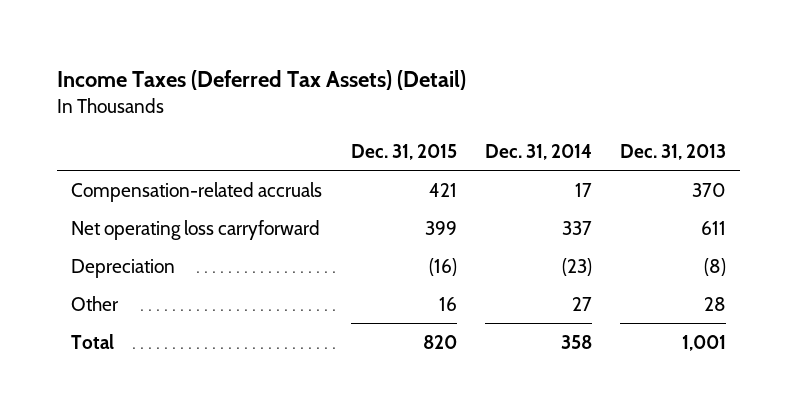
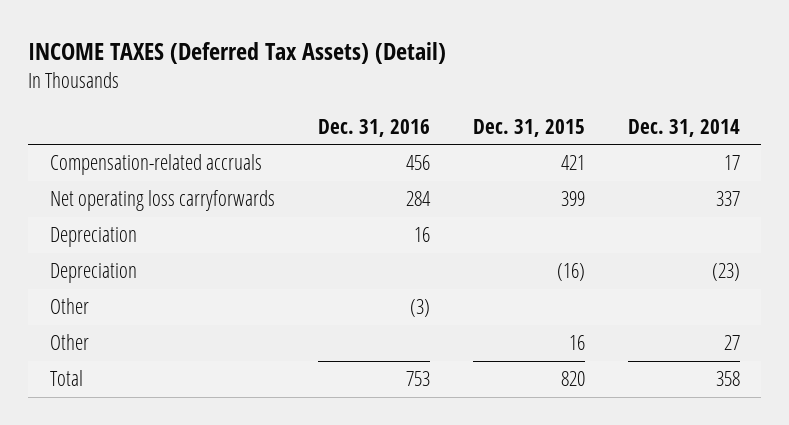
[57,70,467,91] Income Taxes (Deferred Tax Assets) (Detail) -> [28,42,447,65] INCOME TAXES (Deferred Tax Assets) (Detail)
[619,143,726,160] Dec. 31, 2013 -> none
none -> [317,118,430,137] Dec. 31, 2016
[71,219,321,240] Net operating loss carryforward -> [49,190,275,212] Net operating loss carryforwards
none -> [49,227,137,248] Depreciation
none -> [49,298,89,315] Other

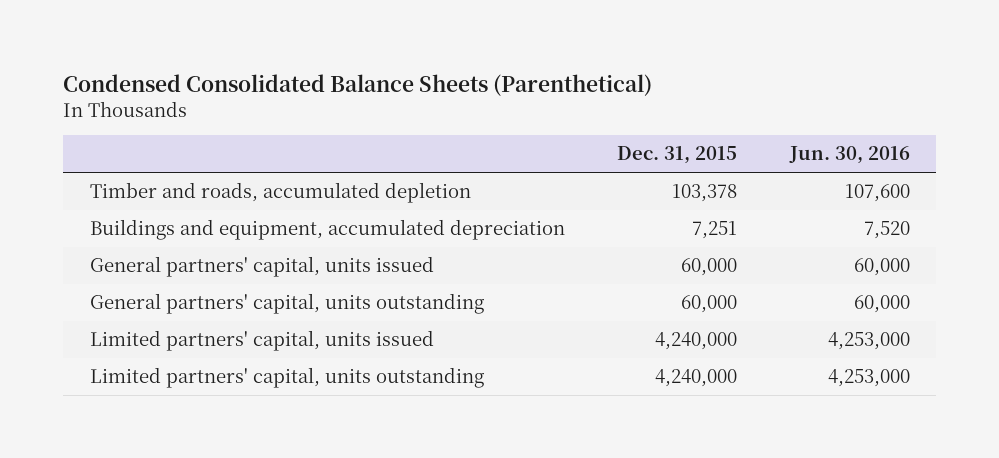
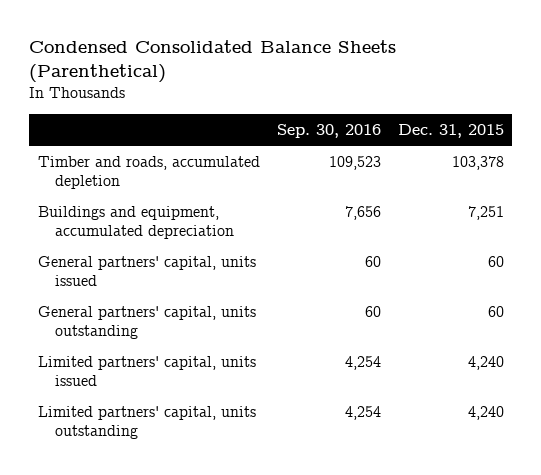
[788,146,910,165] Jun. 30, 2016 -> none
none -> [276,123,381,138] Sep. 30, 2016
[681,258,738,277] 60,000 -> [487,255,504,267] 60
[681,295,738,314] 60,000 -> [487,305,504,317] 60
[655,332,738,351] 4,240,000 -> [467,355,504,370] 4,240
[655,369,738,388] 4,240,000 -> [467,405,504,420] 4,240

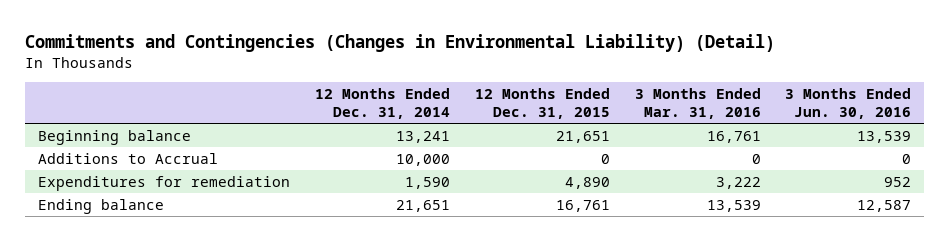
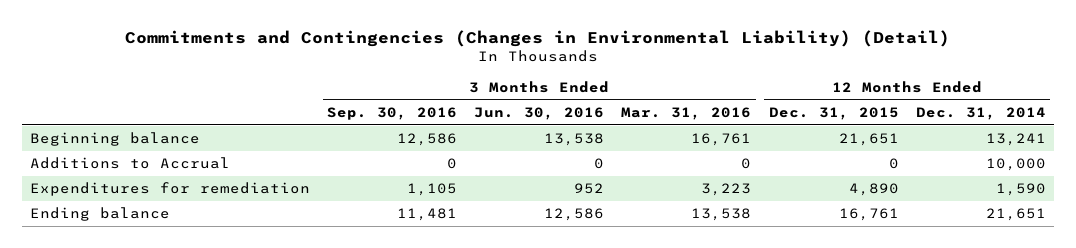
none -> [327,106,458,120] Sep. 30, 2016
[857,130,912,143] 13,539 -> [544,133,605,147] 13,538
[715,176,761,189] 3,222 -> [701,183,752,197] 3,223
[706,199,761,212] 13,539 -> [691,208,752,222] 13,538
[857,199,912,212] 12,587 -> [544,208,605,222] 12,586

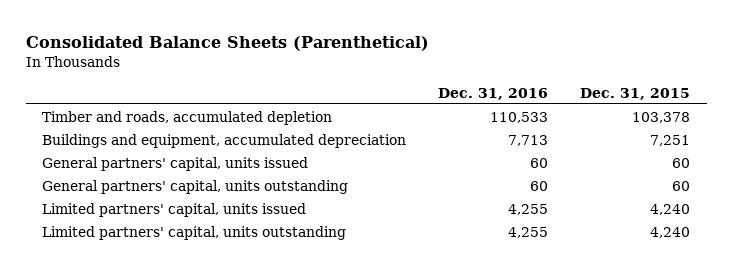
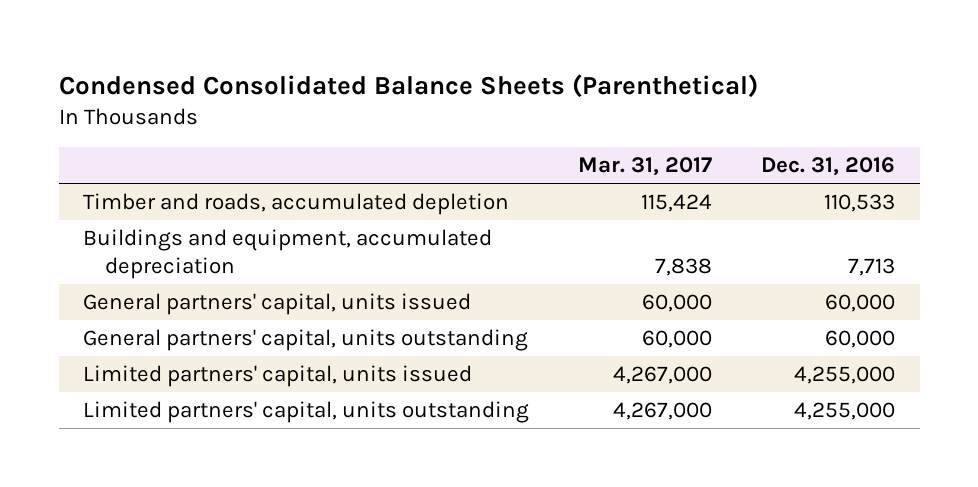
[26,35,430,51] Consolidated Balance Sheets (Parenthetical) -> [58,73,758,98] Condensed Consolidated Balance Sheets (Parenthetical)
[580,87,691,100] Dec. 31, 2015 -> none
none -> [578,156,713,176] Mar. 31, 2017
[530,157,549,168] 60 -> [825,294,896,313] 60,000
[530,180,549,191] 60 -> [825,330,896,349] 60,000
[508,203,549,215] 4,255 -> [794,366,896,385] 4,255,000
[508,226,549,238] 4,255 -> [794,402,896,421] 4,255,000

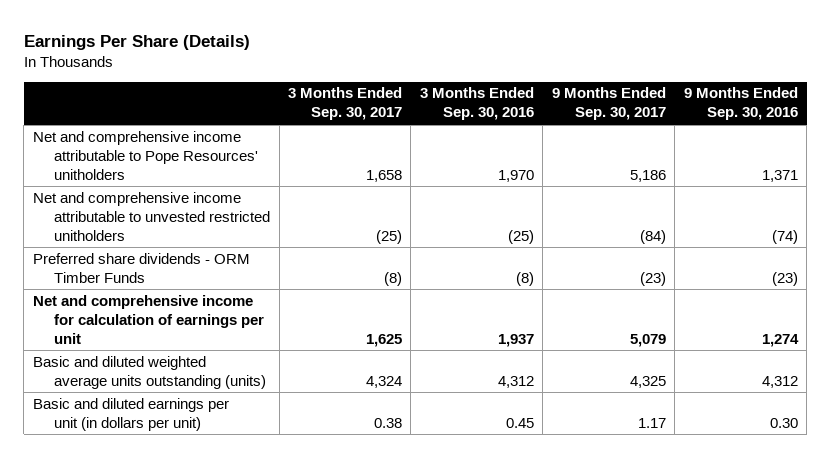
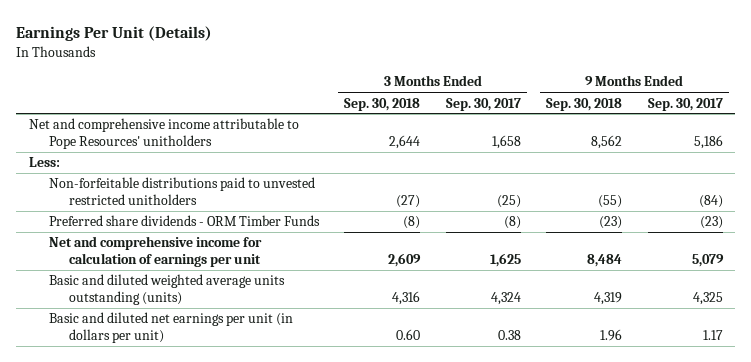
[23,34,250,50] Earnings Per Share (Details) -> [16,25,213,41] Earnings Per Unit (Details)
[419,87,534,121] 3 Months Ended Sep. 30, 2016 -> none
[683,87,798,121] 9 Months Ended Sep. 30, 2016 -> none
none -> [344,97,421,111] Sep. 30, 2018
none -> [546,97,623,111] Sep. 30, 2018
none -> [28,157,60,168] Less:
[32,191,271,241] Net and comprehensive income attributable to unvested restricted unitholders -> [48,177,315,205] Non-forfeitable distributions paid to unvested restricted unitholders
[32,397,229,431] Basic and diluted earnings per unit (in dollars per unit) -> [48,312,293,343] Basic and diluted net earnings per unit (in dollars per unit)

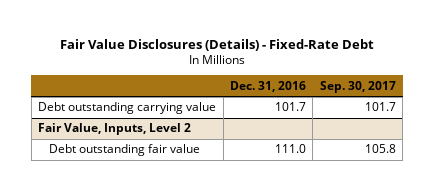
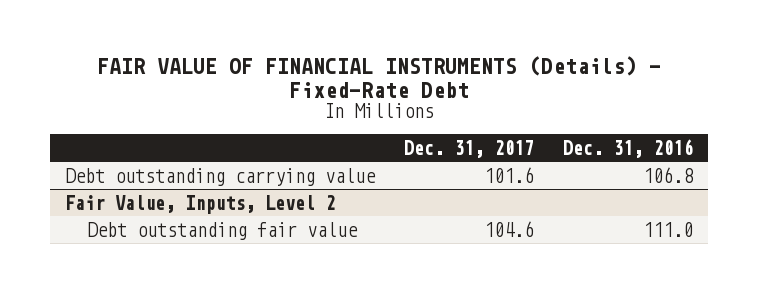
[59,38,374,51] Fair Value Disclosures (Details) - Fixed-Rate Debt -> [96,55,661,98] FAIR VALUE OF FINANCIAL INSTRUMENTS (Details) - Fixed-Rate Debt
[319,80,396,93] Sep. 30, 2017 -> none
none -> [403,139,534,158] Dec. 31, 2017
[274,102,306,112] 101.7 -> [643,166,695,183] 106.8

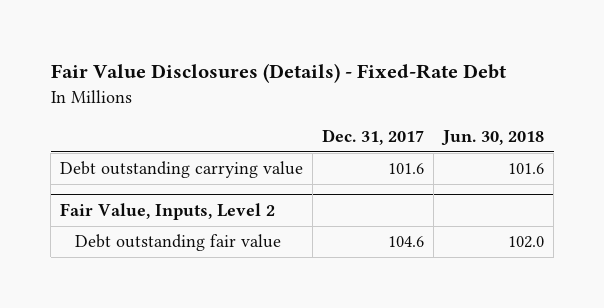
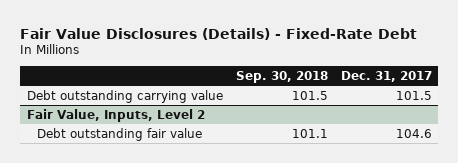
[441,130,545,147] Jun. 30, 2018 -> none
none -> [235,70,328,83] Sep. 30, 2018
[388,163,425,175] 101.6 -> [395,90,432,100] 101.5

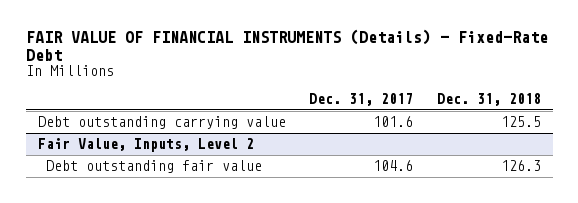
[20,27,418,40] Fair Value Disclosures (Details) - Fixed-Rate Debt -> [25,29,548,62] FAIR VALUE OF FINANCIAL INSTRUMENTS (Details) - Fixed-Rate Debt
[235,70,328,83] Sep. 30, 2018 -> none
none -> [436,92,541,106] Dec. 31, 2018
[395,90,432,100] 101.5 -> [373,116,414,128] 101.6

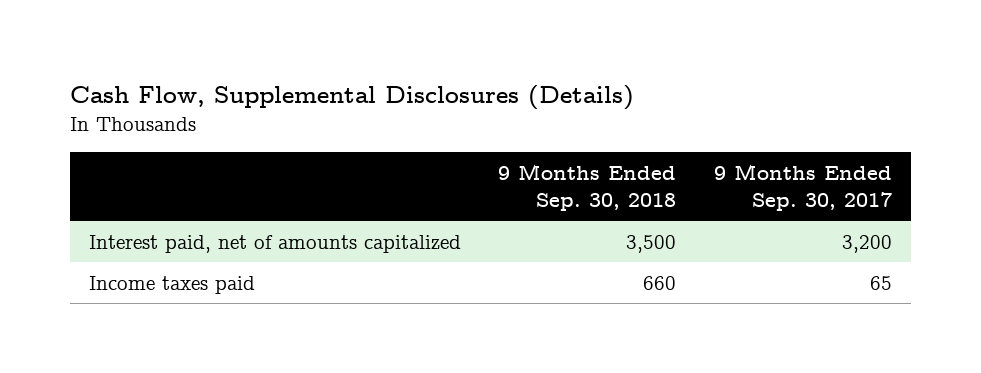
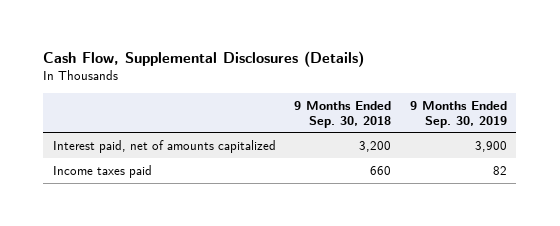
[714,164,893,212] 9 Months Ended Sep. 30, 2017 -> none
none -> [410,100,508,128] 9 Months Ended Sep. 30, 2019
[626,234,677,253] 3,500 -> [359,140,392,152] 3,200

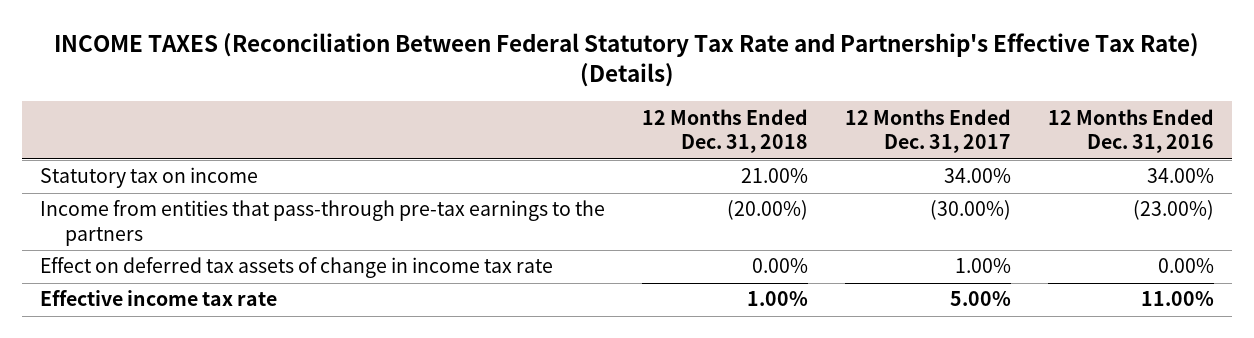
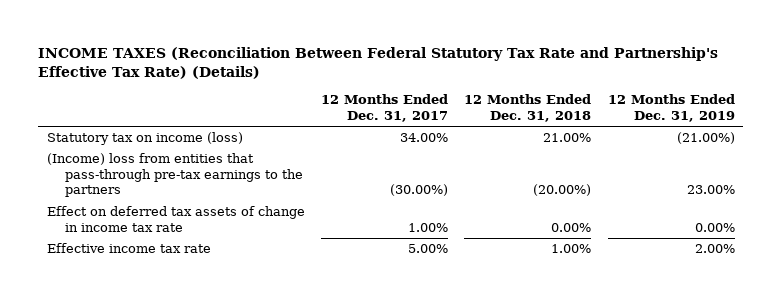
[1047,108,1214,154] 12 Months Ended Dec. 31, 2016 -> none
none -> [607,94,735,122] 12 Months Ended Dec. 31, 2019
[40,167,259,189] Statutory tax on income -> [46,132,243,146] Statutory tax on income (loss)
[40,200,606,247] Income from entities that pass-through pre-tax earnings to the partners -> [46,153,304,198] (Income) loss from entities that pass-through pre-tax earnings to the partners

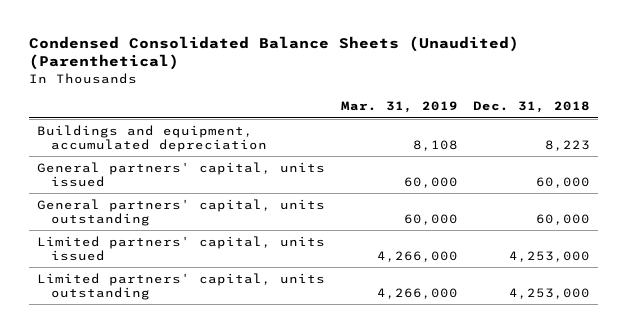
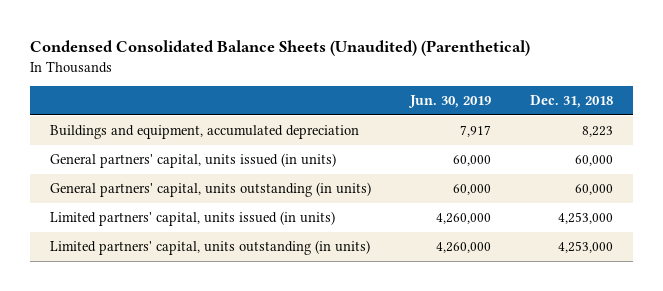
[340,101,458,114] Mar. 31, 2019 -> none
none -> [407,95,491,109] Jun. 30, 2019
[37,161,326,187] General partners' capital, units issued -> [49,153,336,169] General partners' capital, units issued (in units)
[37,198,326,226] General partners' capital, units outstanding -> [49,182,371,198] General partners' capital, units outstanding (in units)
[37,235,326,261] Limited partners' capital, units issued -> [49,211,335,227] Limited partners' capital, units issued (in units)
[37,272,326,300] Limited partners' capital, units outstanding -> [49,240,370,256] Limited partners' capital, units outstanding (in units)

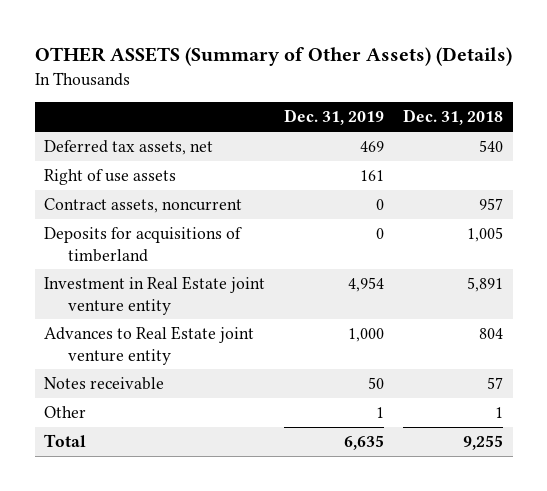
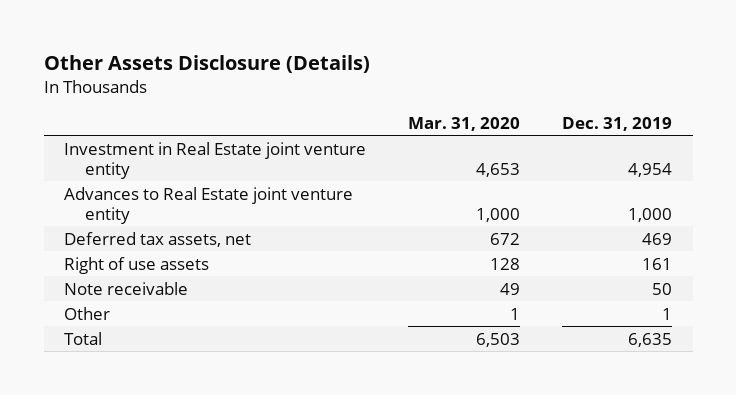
[34,47,512,67] OTHER ASSETS (Summary of Other Assets) (Details) -> [43,54,370,73] Other Assets Disclosure (Details)
[403,109,504,126] Dec. 31, 2018 -> none
none -> [408,116,521,131] Mar. 31, 2020
[44,198,243,214] Contract assets, noncurrent -> none
[44,227,243,262] Deposits for acquisitions of timberland -> none
[44,140,214,156] Deferred tax assets, net -> [64,231,252,247] Deferred tax assets, net
[44,169,177,186] Right of use assets -> [64,256,210,274] Right of use assets
[44,377,165,391] Notes receivable -> [64,281,189,295] Note receivable

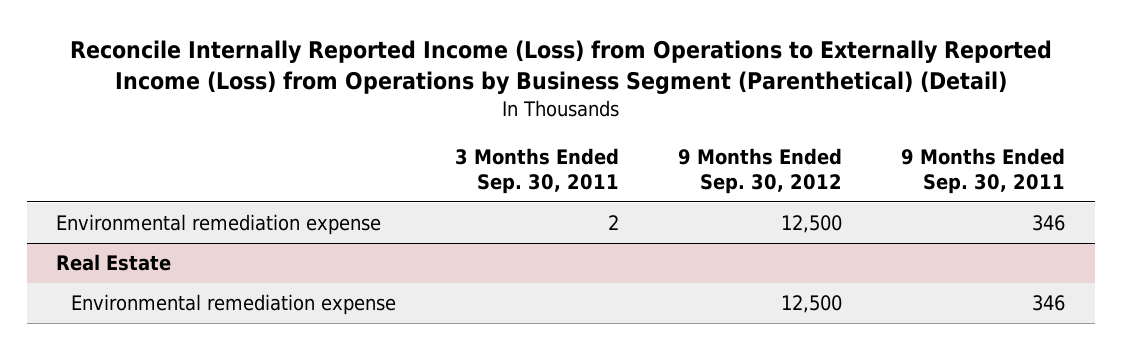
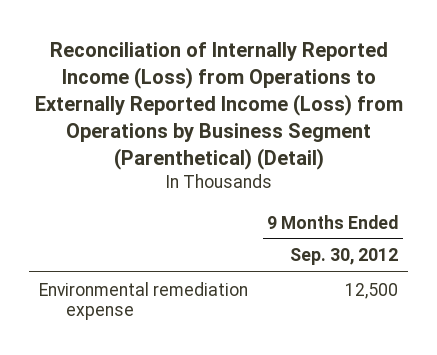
[69,40,1052,95] Reconcile Internally Reported Income (Loss) from Operations to Externally Reported Income (Loss) from Operations by Business Segment (Parenthetical) (Detail) -> [34,41,403,170] Reconciliation of Internally Reported Income (Loss) from Operations to Externally Reported Income (Loss) from Operations by Business Segment (Parenthetical) (Detail)
[455,147,620,195] 3 Months Ended Sep. 30, 2011 -> none
[901,147,1066,195] 9 Months Ended Sep. 30, 2011 -> none
[56,254,172,272] Real Estate -> none
[71,294,397,316] Environmental remediation expense -> none

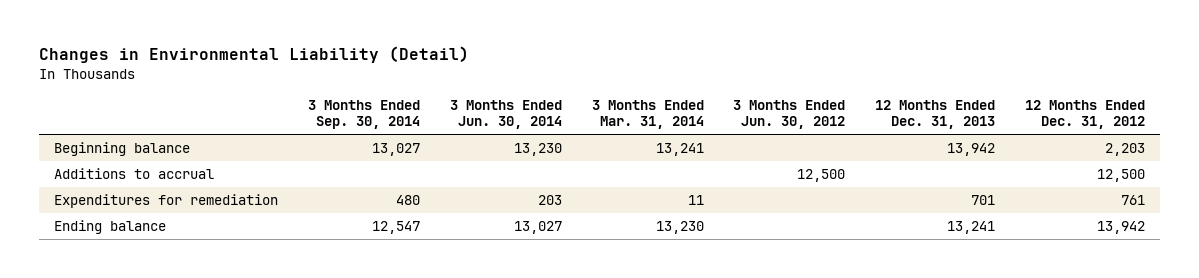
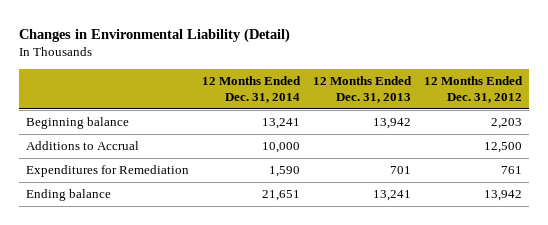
[308,100,421,130] 3 Months Ended Sep. 30, 2014 -> none
[449,100,562,130] 3 Months Ended Jun. 30, 2014 -> none
[591,100,704,130] 3 Months Ended Mar. 31, 2014 -> none
[733,100,846,130] 3 Months Ended Jun. 30, 2012 -> none
none -> [201,75,301,104] 12 Months Ended Dec. 31, 2014
[54,167,215,179] Additions to accrual -> [25,141,139,151] Additions to Accrual
[54,193,279,208] Expenditures for remediation -> [25,165,189,178] Expenditures for Remediation

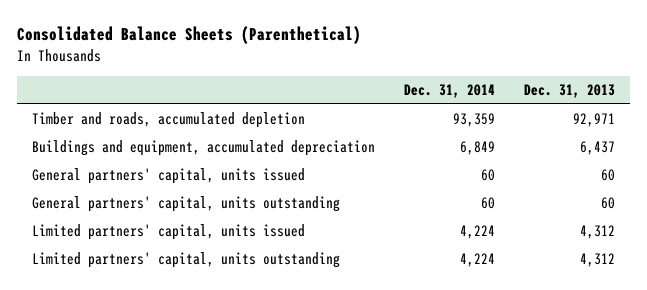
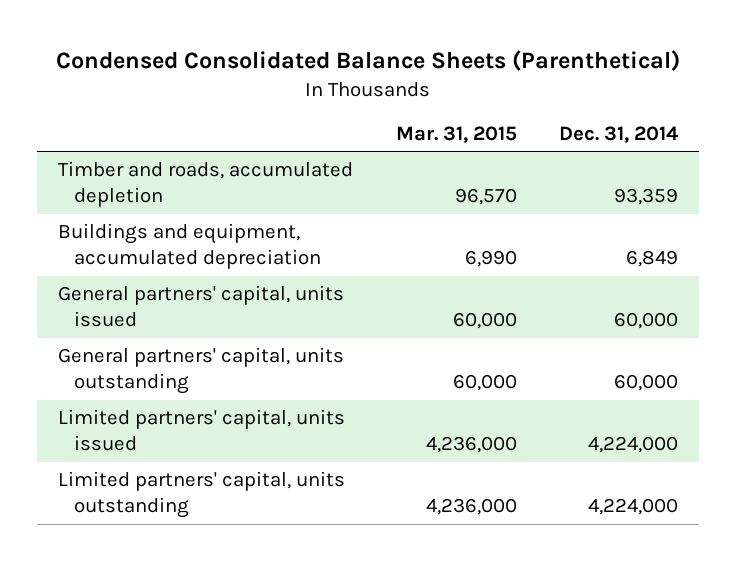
[17,26,362,45] Consolidated Balance Sheets (Parenthetical) -> [56,50,681,72] Condensed Consolidated Balance Sheets (Parenthetical)
[524,83,616,98] Dec. 31, 2013 -> none
none -> [395,125,517,143] Mar. 31, 2015
[481,169,496,182] 60 -> [614,312,679,330] 60,000
[481,197,496,210] 60 -> [614,374,679,392] 60,000
[460,225,496,240] 4,224 -> [588,436,679,454] 4,224,000
[460,253,496,268] 4,224 -> [588,498,679,516] 4,224,000

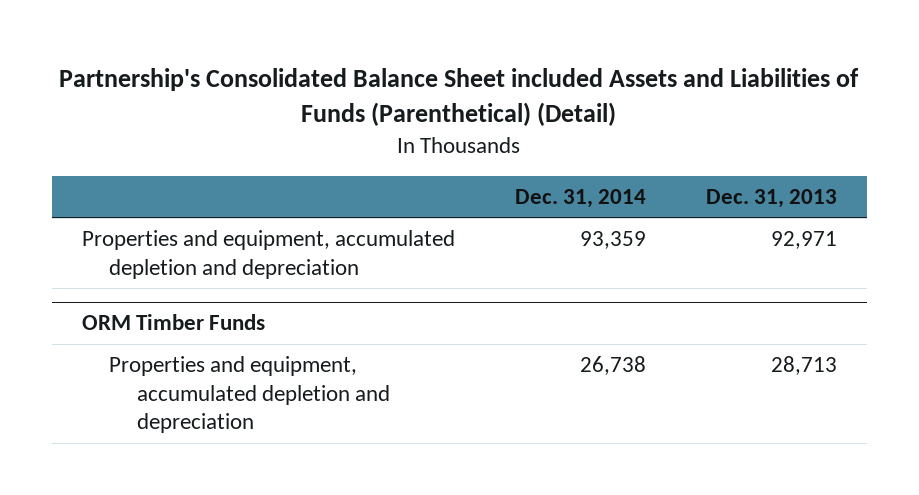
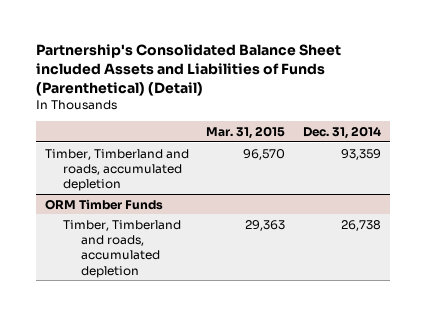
[705,188,837,208] Dec. 31, 2013 -> none
none -> [206,126,286,140] Mar. 31, 2015
[81,230,455,279] Properties and equipment, accumulated depletion and depreciation -> [44,148,189,192] Timber, Timberland and roads, accumulated depletion
[109,356,390,434] Properties and equipment, accumulated depletion and depreciation -> [63,219,182,278] Timber, Timberland and roads, accumulated depletion

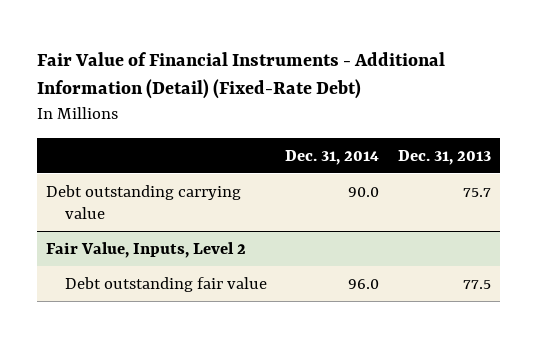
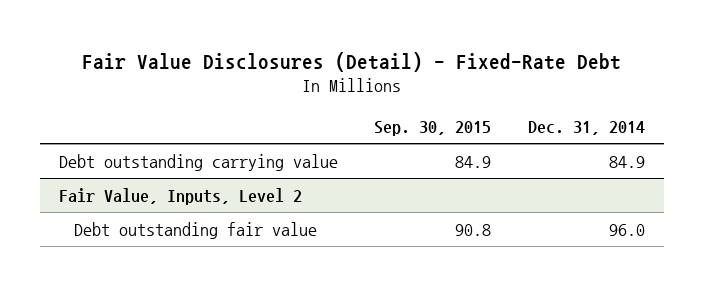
[37,51,446,100] Fair Value of Financial Instruments - Additional Information (Detail) (Fixed-Rate Debt) -> [81,51,621,72] Fair Value Disclosures (Detail) - Fixed-Rate Debt
[398,149,492,165] Dec. 31, 2013 -> none
none -> [374,120,492,136] Sep. 30, 2015
[348,186,380,197] 90.0 -> [609,155,646,168] 84.9

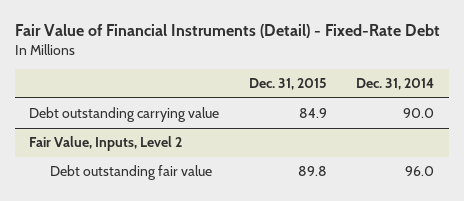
[81,51,621,72] Fair Value Disclosures (Detail) - Fixed-Rate Debt -> [14,24,440,39] Fair Value of Financial Instruments (Detail) - Fixed-Rate Debt
[374,120,492,136] Sep. 30, 2015 -> none
none -> [248,78,327,91] Dec. 31, 2015
[609,155,646,168] 84.9 -> [403,108,435,119] 90.0

